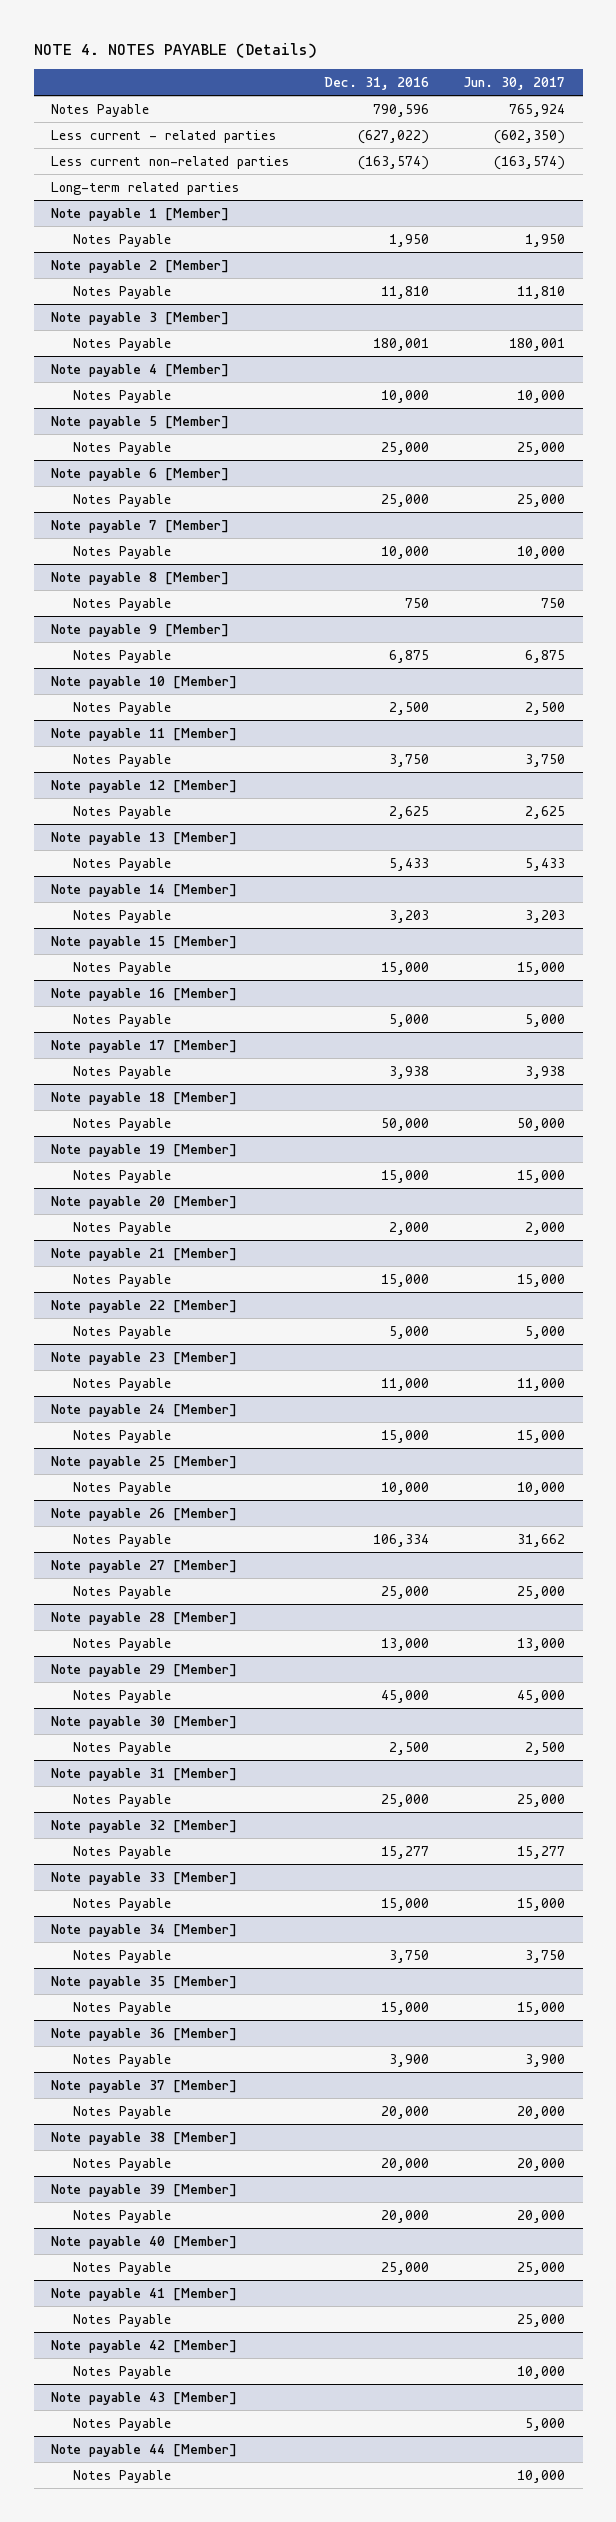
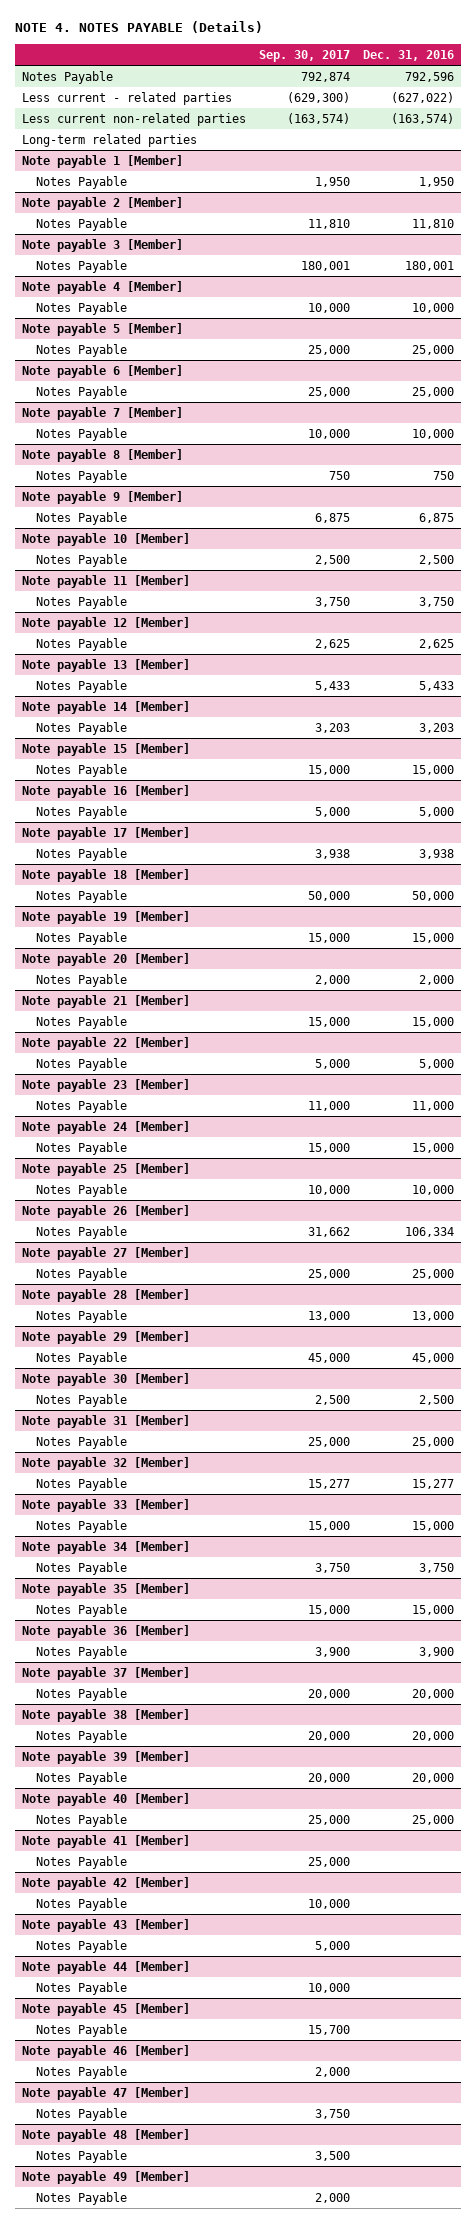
[463,76,566,90] Jun. 30, 2017 -> none
none -> [258,49,350,62] Sep. 30, 2017
[372,104,429,118] 790,596 -> [405,71,455,82] 792,596
none -> [21,2002,190,2016] Note payable 45 [Member]
none -> [36,2023,128,2037] Notes Payable
none -> [21,2044,190,2058] Note payable 46 [Member]
none -> [36,2065,128,2079] Notes Payable
none -> [21,2086,190,2100] Note payable 47 [Member]
none -> [36,2107,128,2121] Notes Payable
none -> [21,2128,190,2142] Note payable 48 [Member]
none -> [36,2149,128,2163] Notes Payable
none -> [21,2170,190,2184] Note payable 49 [Member]
none -> [36,2191,128,2205] Notes Payable

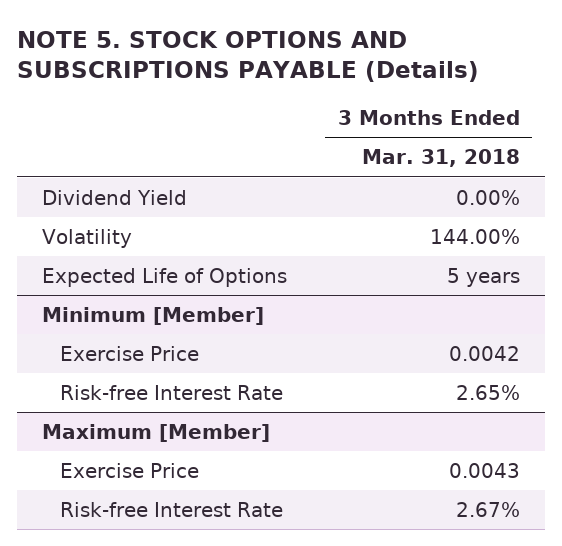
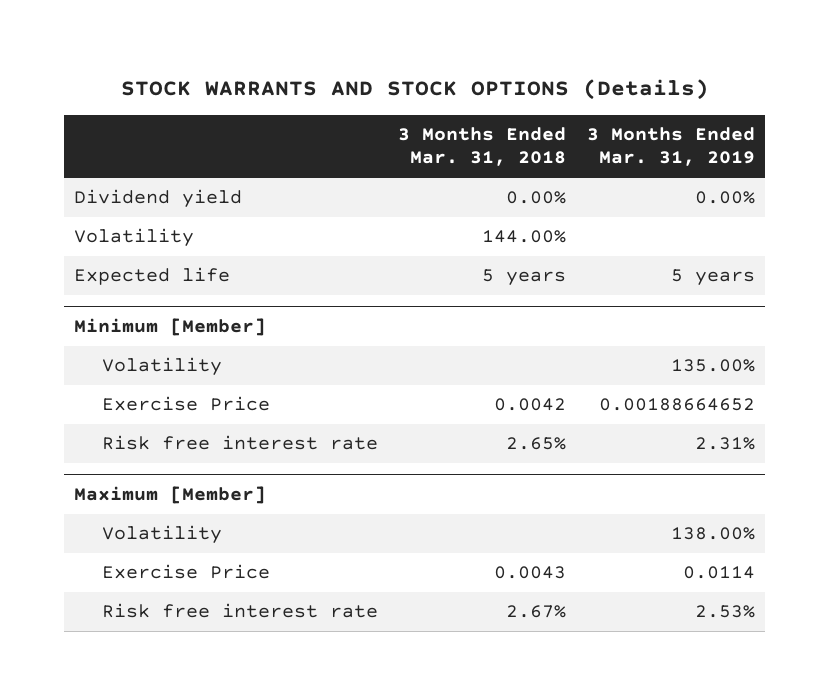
[16,30,479,83] NOTE 5. STOCK OPTIONS AND SUBSCRIPTIONS PAYABLE (Details) -> [120,79,709,101] STOCK WARRANTS AND STOCK OPTIONS (Details)
none -> [586,127,755,167] 3 Months Ended Mar. 31, 2019
[42,189,188,205] Dividend Yield -> [74,189,243,209] Dividend yield
[42,267,288,287] Expected Life of Options -> [74,267,231,286] Expected life
none -> [101,357,222,377] Volatility
[60,384,284,400] Risk-free Interest Rate -> [101,435,378,451] Risk free interest rate
none -> [101,525,222,545] Volatility
[60,501,284,517] Risk-free Interest Rate -> [101,603,378,619] Risk free interest rate

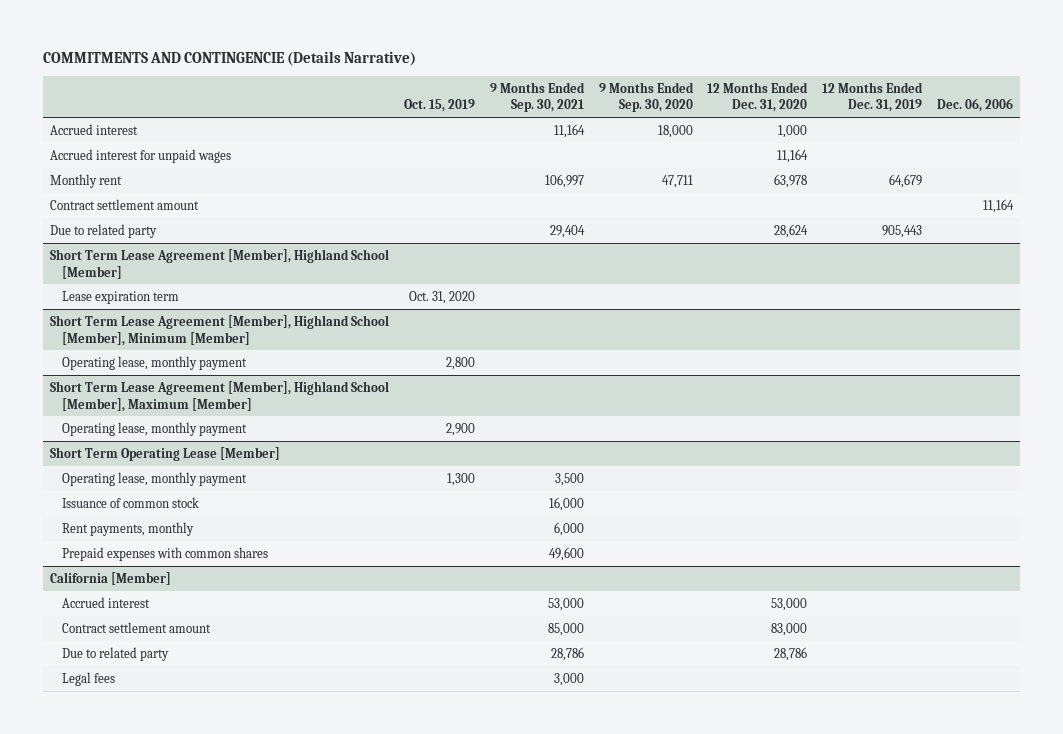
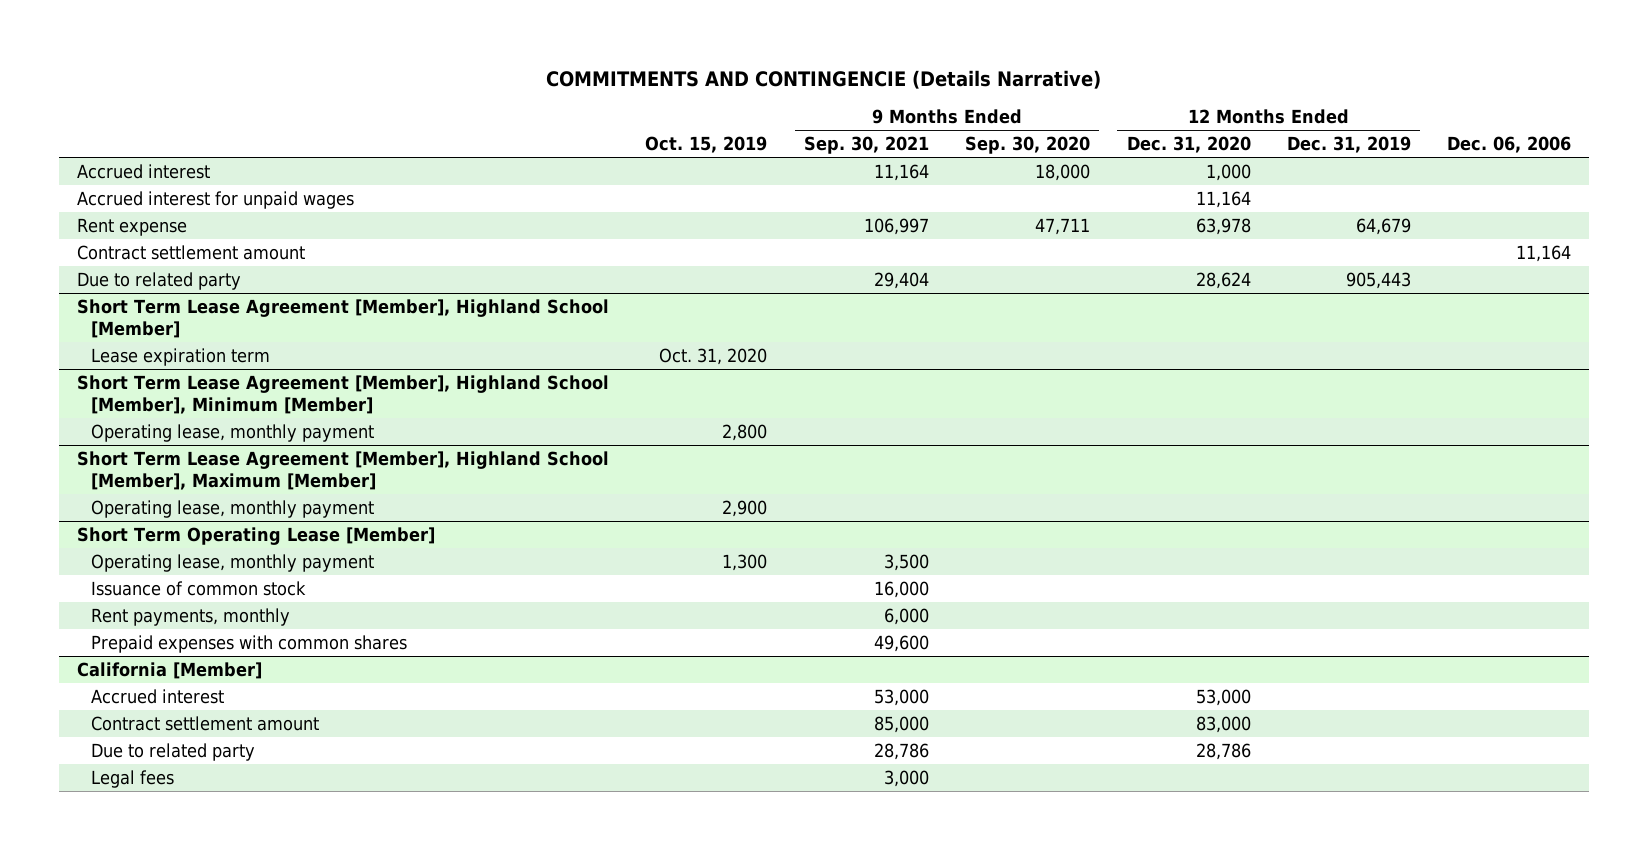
[50,173,123,188] Monthly rent -> [77,217,188,236] Rent expense

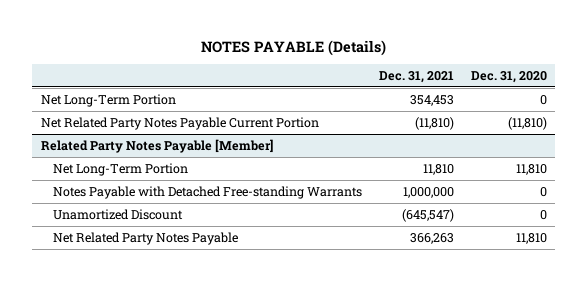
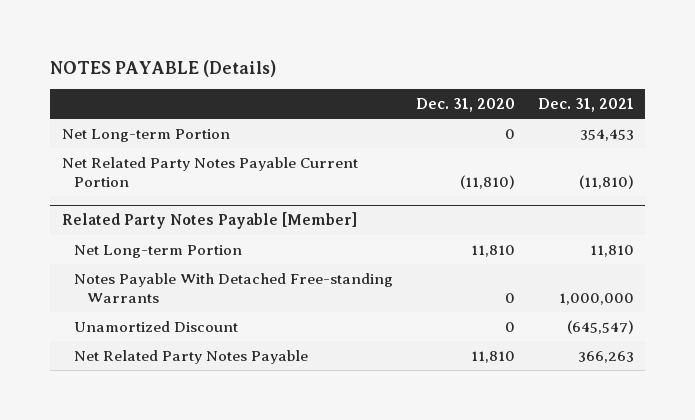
[40,93,176,107] Net Long-Term Portion -> [61,128,230,142] Net Long-term Portion
[52,162,188,176] Net Long-Term Portion -> [74,244,243,258] Net Long-term Portion
[52,185,362,199] Notes Payable with Detached Free-standing Warrants -> [74,272,394,303] Notes Payable With Detached Free-standing Warrants

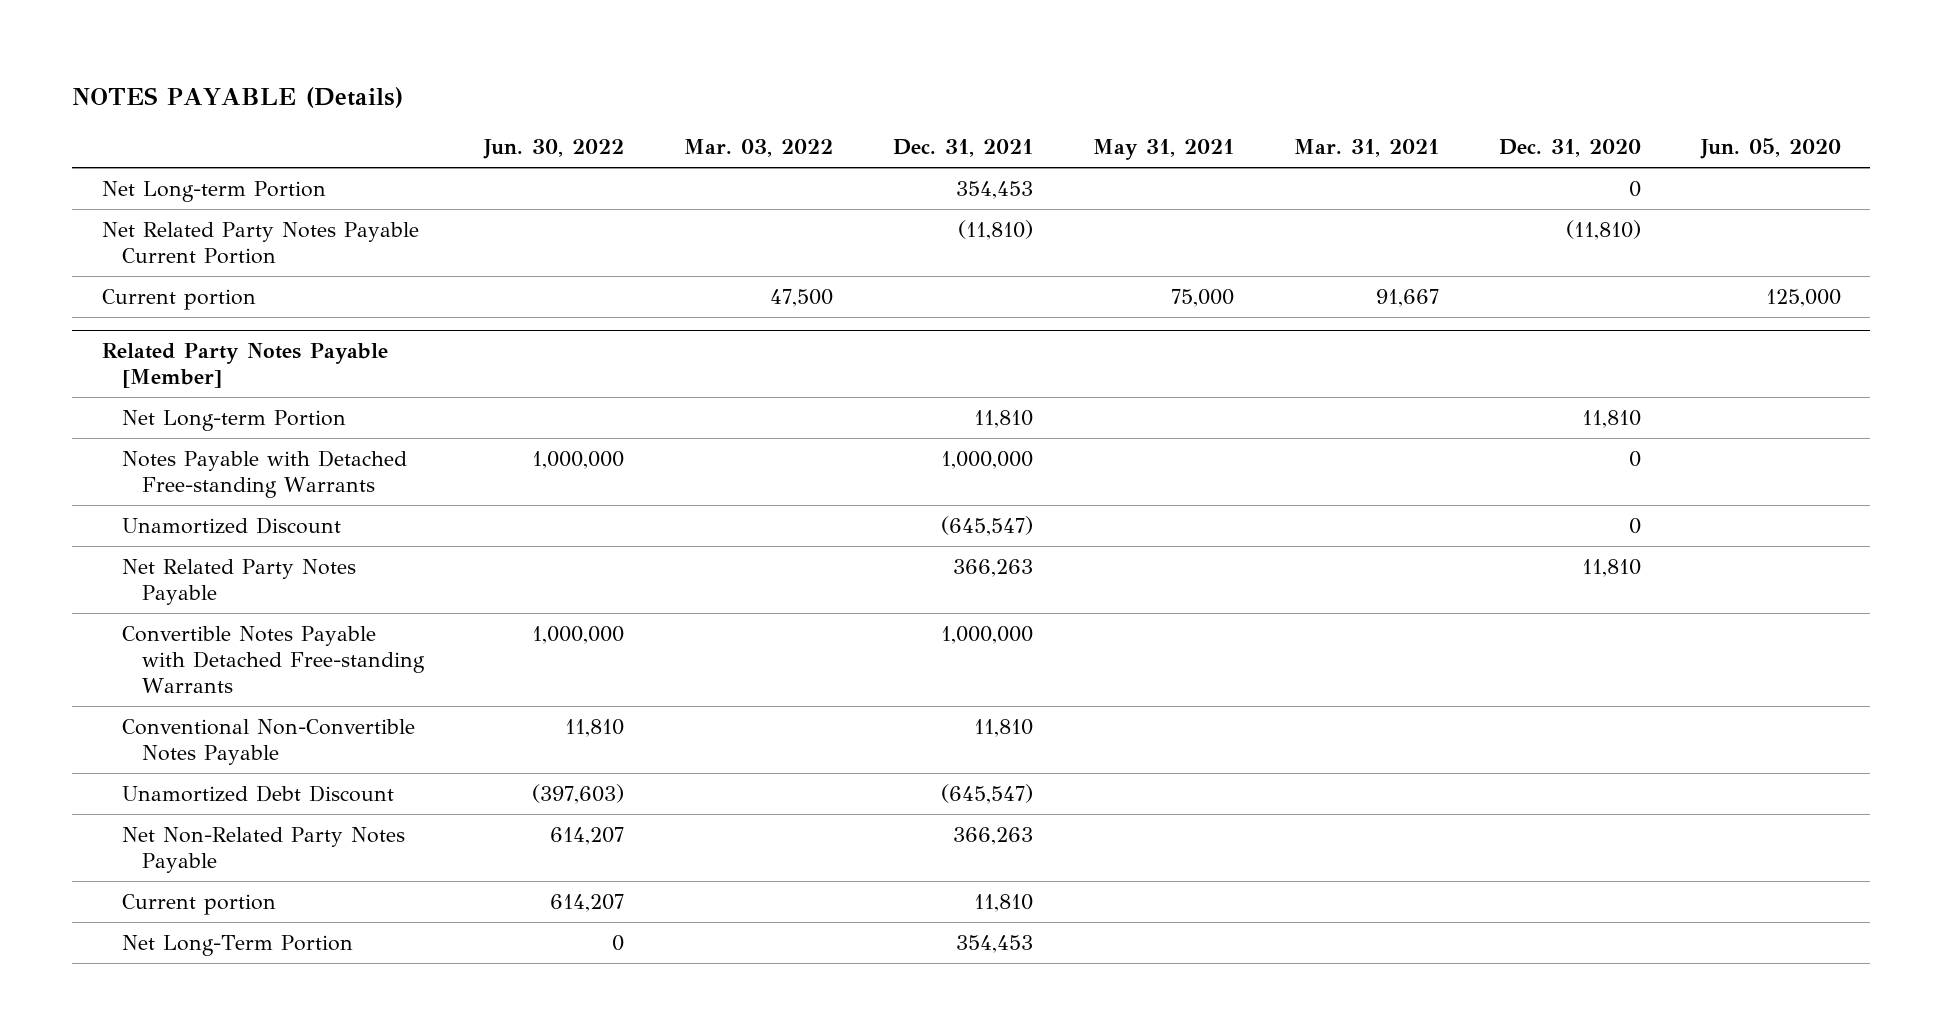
none -> [482,139,624,160] Jun. 30, 2022
none -> [683,139,833,158] Mar. 03, 2022
none -> [1092,139,1234,161] May 31, 2021
none -> [1293,139,1439,158] Mar. 31, 2021
none -> [1699,138,1841,160] Jun. 05, 2020
none -> [101,288,256,310] Current portion
[74,272,394,303] Notes Payable With Detached Free-standing Warrants -> [121,449,407,498] Notes Payable with Detached Free-standing Warrants
none -> [121,625,425,694] Convertible Notes Payable with Detached Free-standing Warrants
none -> [121,718,415,765] Conventional Non-Convertible Notes Payable
none -> [121,784,394,802] Unamortized Debt Discount
none -> [121,826,405,873] Net Non-Related Party Notes Payable
none -> [121,893,276,915] Current portion
none -> [121,934,353,956] Net Long-Term Portion

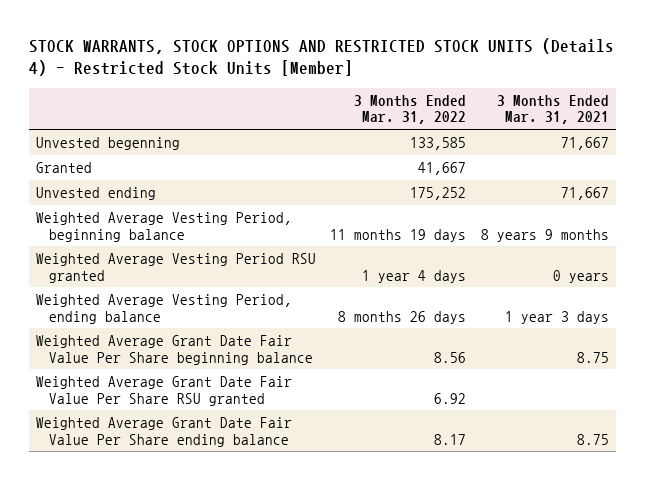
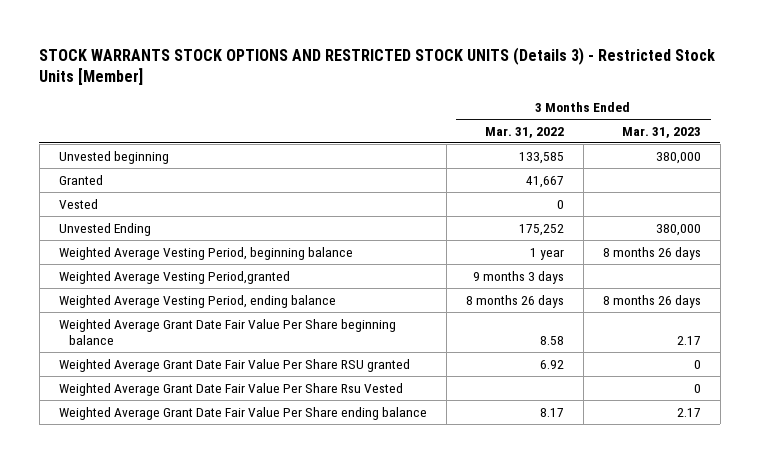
[28,38,614,77] STOCK WARRANTS, STOCK OPTIONS AND RESTRICTED STOCK UNITS (Details 4) - Restricted Stock Units [Member] -> [39,46,716,85] STOCK WARRANTS STOCK OPTIONS AND RESTRICTED STOCK UNITS (Details 3) - Restricted Stock Units [Member]
[496,94,609,125] 3 Months Ended Mar. 31, 2021 -> none
none -> [621,126,701,138] Mar. 31, 2023
[36,137,181,151] Unvested begenning -> [58,150,169,164] Unvested beginning
none -> [58,198,98,209] Vested
[36,187,157,201] Unvested ending -> [58,222,151,236] Unvested Ending
[330,228,467,242] 11 months 19 days -> [529,247,564,260] 1 year
[36,253,317,283] Weighted Average Vesting Period RSU granted -> [58,270,290,284] Weighted Average Vesting Period,granted
[362,269,467,283] 1 year 4 days -> [472,270,564,284] 9 months 3 days
[434,351,467,363] 8.56 -> [539,335,564,345] 8.58
none -> [58,382,403,396] Weighted Average Grant Date Fair Value Per Share Rsu Vested

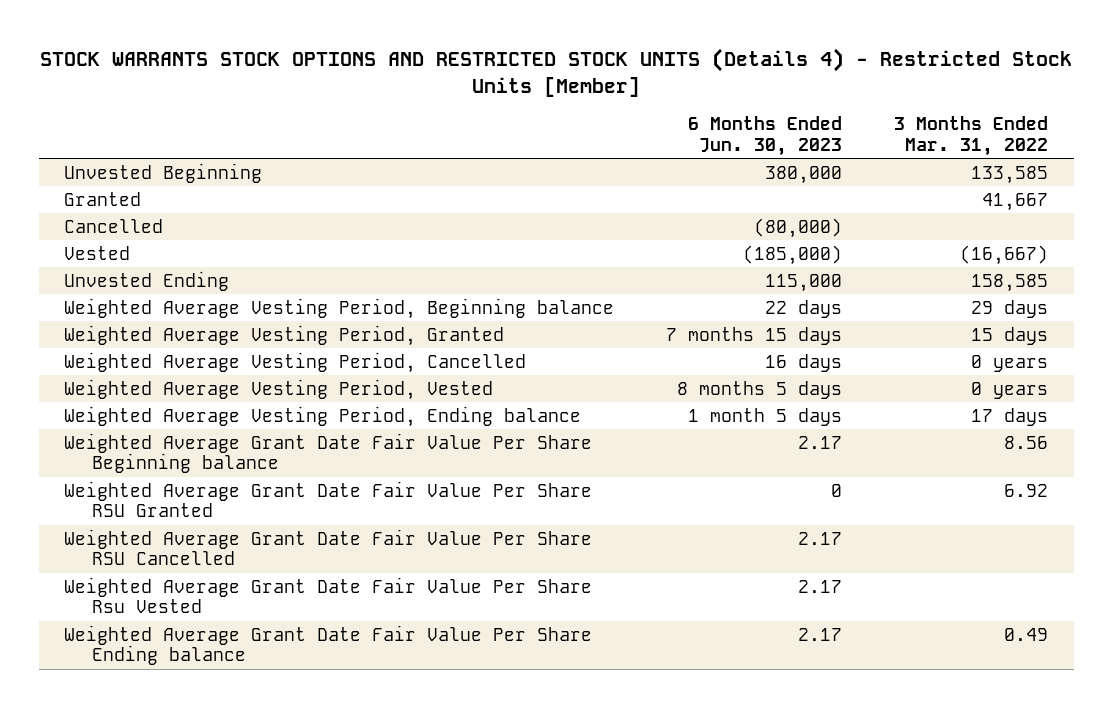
[39,46,716,85] STOCK WARRANTS STOCK OPTIONS AND RESTRICTED STOCK UNITS (Details 3) - Restricted Stock Units [Member] -> [40,47,1073,97] STOCK WARRANTS STOCK OPTIONS AND RESTRICTED STOCK UNITS (Details 4) - Restricted Stock Units [Member]
[621,126,701,138] Mar. 31, 2023 -> none
none -> [688,116,843,156] 6 Months Ended Jun. 30, 2023
[58,150,169,164] Unvested beginning -> [64,162,263,183] Unvested Beginning
none -> [64,218,164,233] Cancelled
[556,199,564,209] 0 -> [959,244,1048,265] (16,667)
[518,223,564,236] 175,252 -> [970,273,1048,292] 158,585
[58,246,353,260] Weighted Average Vesting Period, beginning balance -> [64,297,615,319] Weighted Average Vesting Period, Beginning balance
[529,247,564,260] 1 year -> [970,299,1048,318] 29 days
[58,270,290,284] Weighted Average Vesting Period,granted -> [64,324,505,346] Weighted Average Vesting Period, Granted
[472,270,564,284] 9 months 3 days -> [970,326,1048,345] 15 days
none -> [64,351,527,373] Weighted Average Vesting Period, Cancelled
none -> [64,378,494,400] Weighted Average Vesting Period, Vested
[58,294,336,308] Weighted Average Vesting Period, ending balance -> [64,405,582,427] Weighted Average Vesting Period, Ending balance
[465,294,564,308] 8 months 26 days -> [970,407,1048,426] 17 days
[58,318,396,345] Weighted Average Grant Date Fair Value Per Share beginning balance -> [64,432,593,474] Weighted Average Grant Date Fair Value Per Share Beginning balance
[539,335,564,345] 8.58 -> [1003,435,1048,449] 8.56
[58,358,410,372] Weighted Average Grant Date Fair Value Per Share RSU granted -> [64,480,593,518] Weighted Average Grant Date Fair Value Per Share RSU Granted
none -> [64,528,593,566] Weighted Average Grant Date Fair Value Per Share RSU Cancelled
[58,406,427,420] Weighted Average Grant Date Fair Value Per Share ending balance -> [64,624,593,666] Weighted Average Grant Date Fair Value Per Share Ending balance
[539,407,564,417] 8.17 -> [1003,627,1048,641] 0.49

